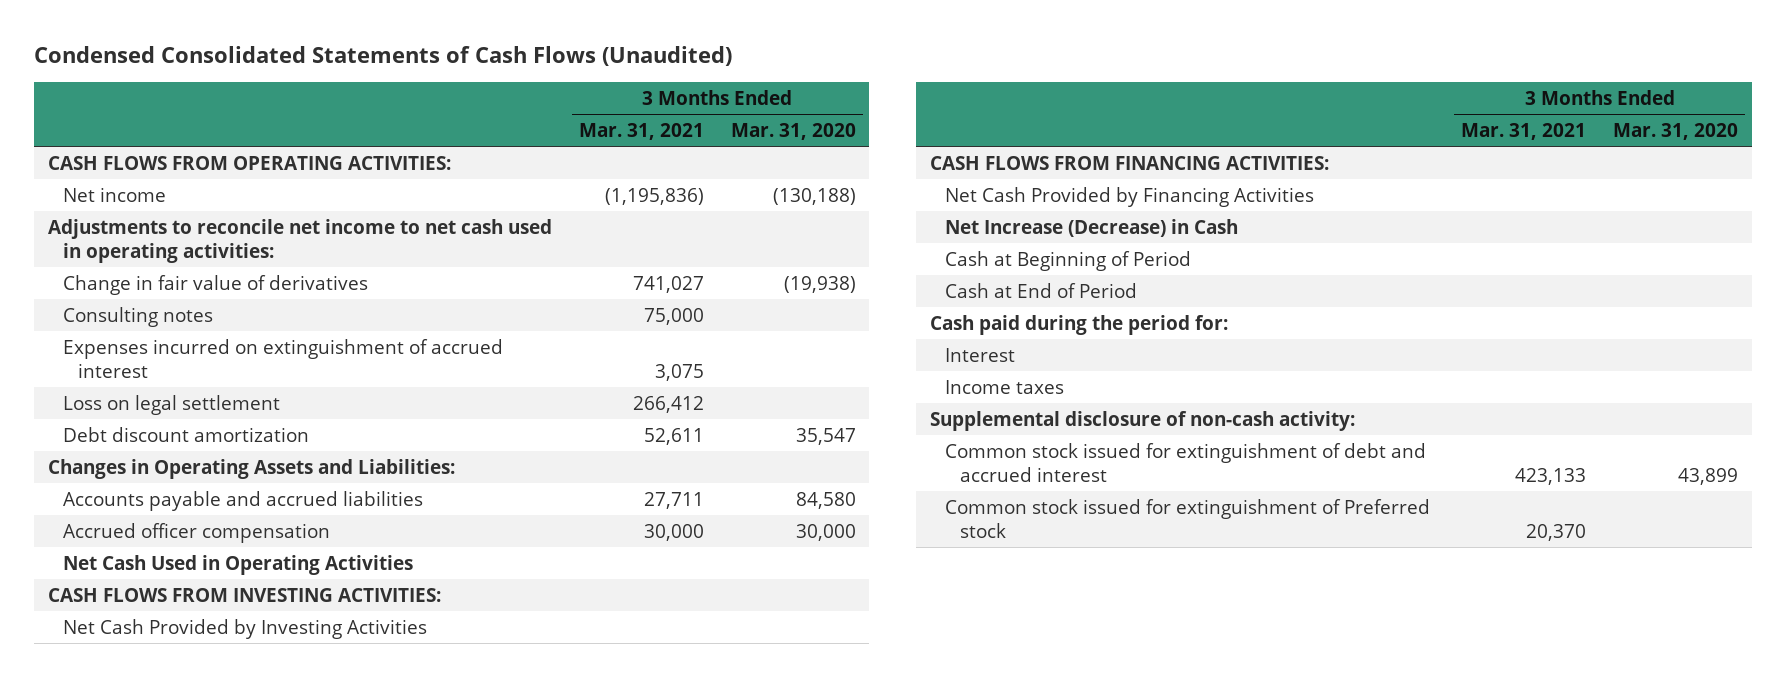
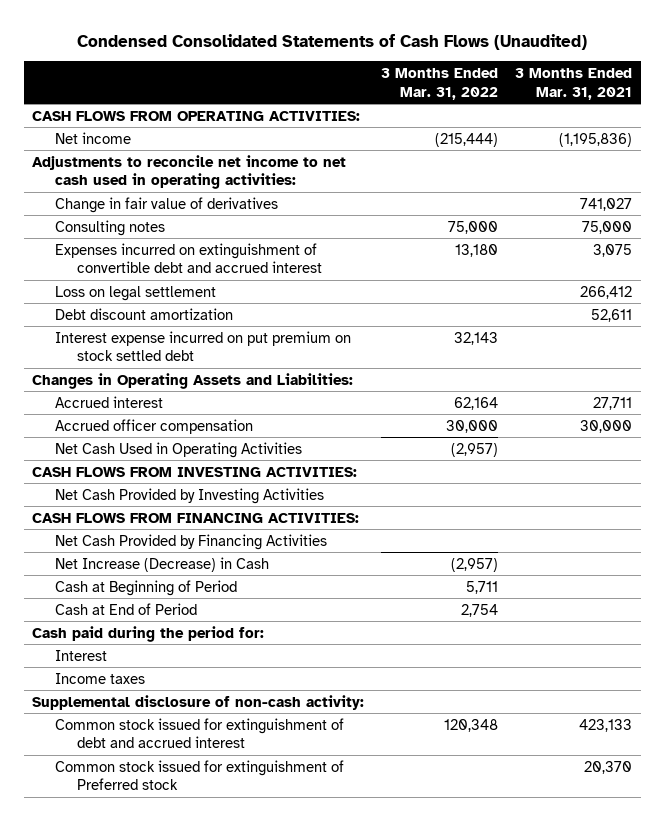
[730,123,856,141] Mar. 31, 2020 -> none
none -> [381,67,499,100] 3 Months Ended Mar. 31, 2022
[62,338,503,379] Expenses incurred on extinguishment of accrued interest -> [54,242,323,274] Expenses incurred on extinguishment of convertible debt and accrued interest
none -> [54,330,351,362] Interest expense incurred on put premium on stock settled debt
[62,490,423,511] Accounts payable and accrued liabilities -> [54,395,163,408] Accrued interest

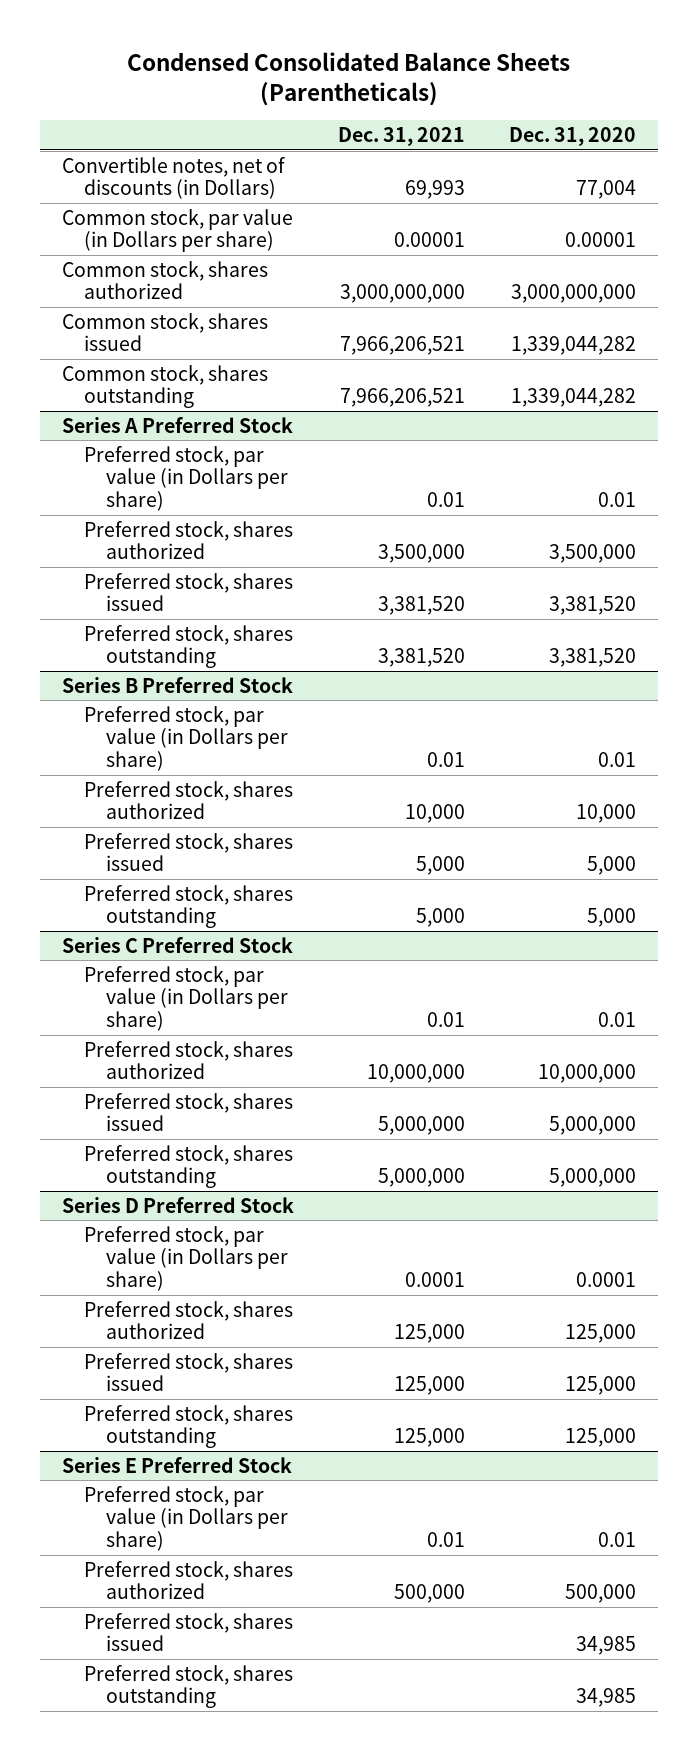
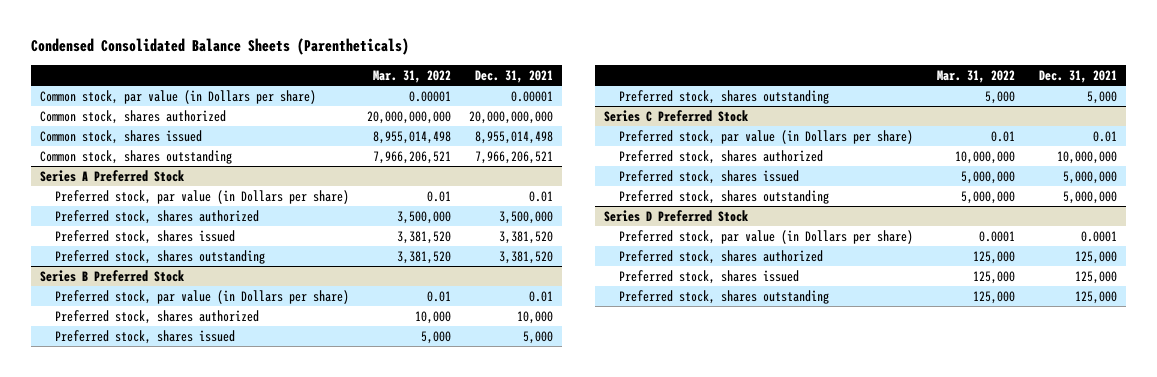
[508,127,636,147] Dec. 31, 2020 -> none
none -> [372,69,451,83] Mar. 31, 2022
[62,156,286,200] Convertible notes, net of discounts (in Dollars) -> none
[339,284,465,304] 3,000,000,000 -> [468,110,553,124] 20,000,000,000
[339,336,465,356] 7,966,206,521 -> [474,130,553,144] 8,955,014,498
[62,1456,293,1473] Series E Preferred Stock -> none
[83,1485,288,1551] Preferred stock, par value (in Dollars per share) -> none
[83,1560,293,1600] Preferred stock, shares authorized -> none
[83,1612,293,1652] Preferred stock, shares issued -> none
[83,1664,293,1709] Preferred stock, shares outstanding -> none

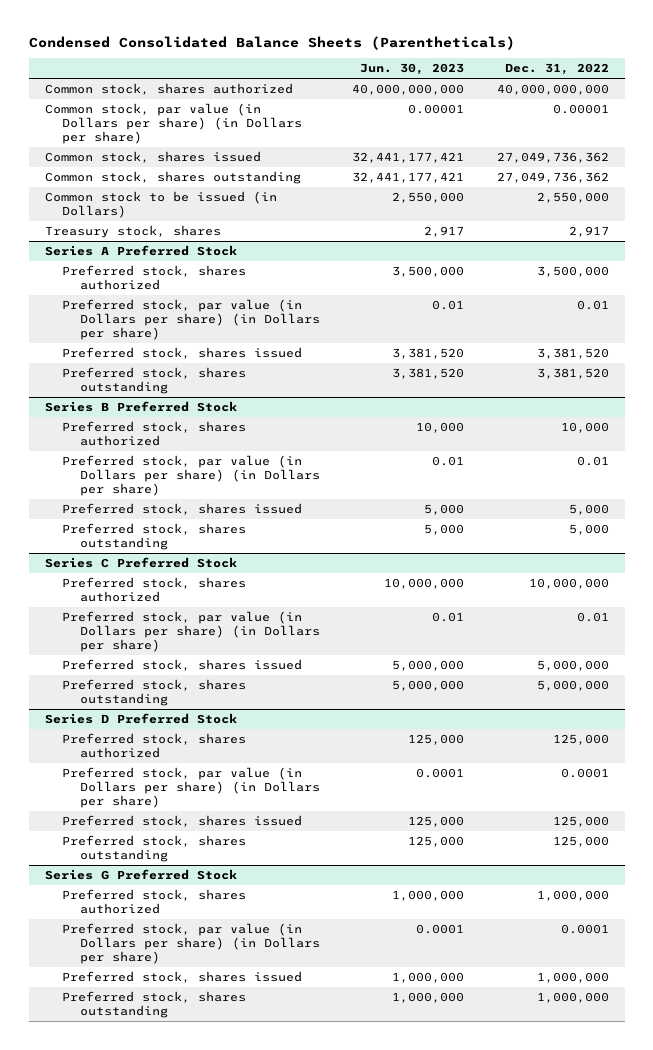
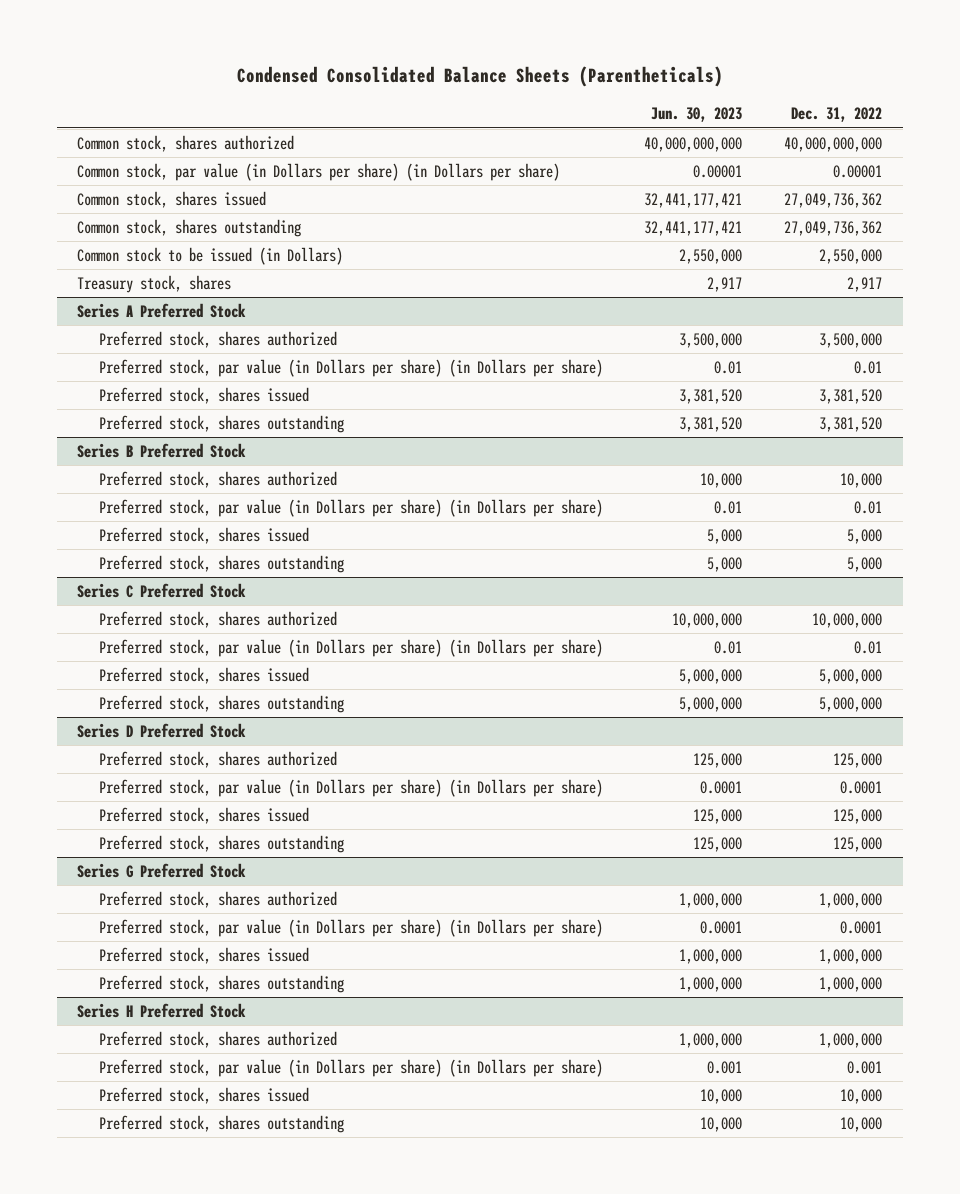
none -> [77,1003,247,1019] Series H Preferred Stock
none -> [98,1031,337,1049] Preferred stock, shares authorized
none -> [98,1059,603,1078] Preferred stock, par value (in Dollars per share) (in Dollars per share)
none -> [98,1087,309,1105] Preferred stock, shares issued
none -> [98,1115,344,1134] Preferred stock, shares outstanding

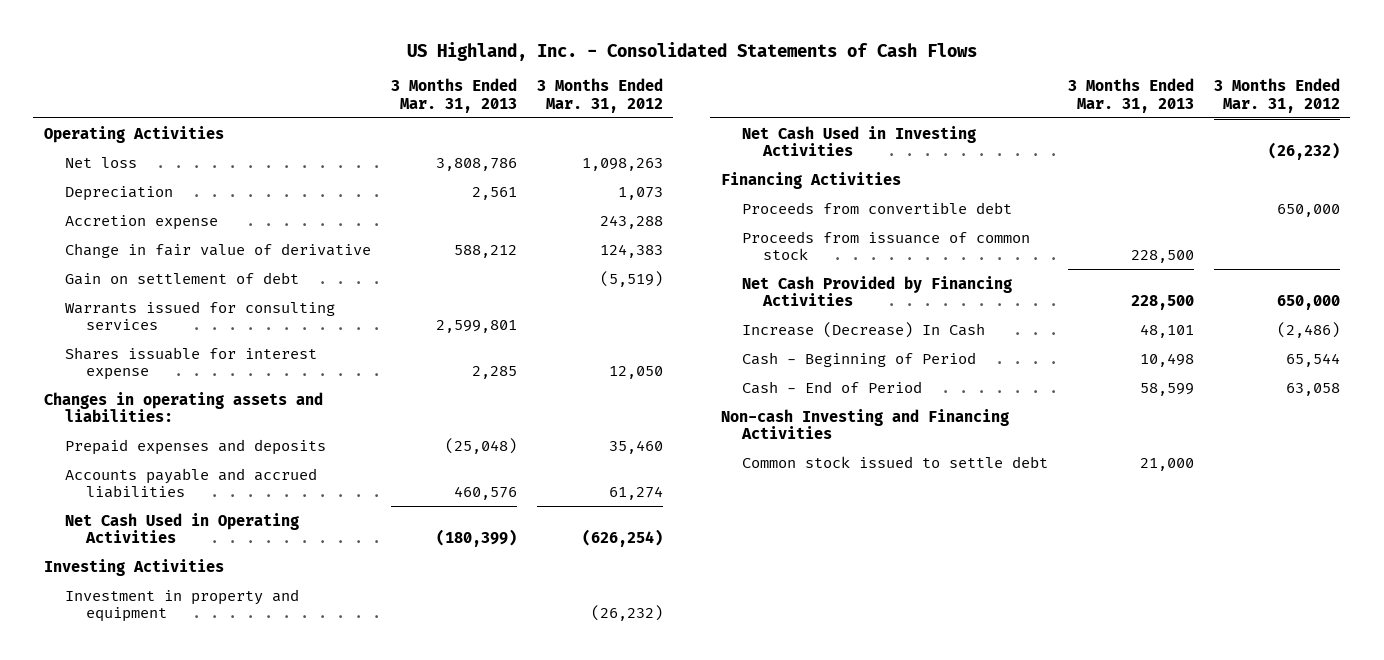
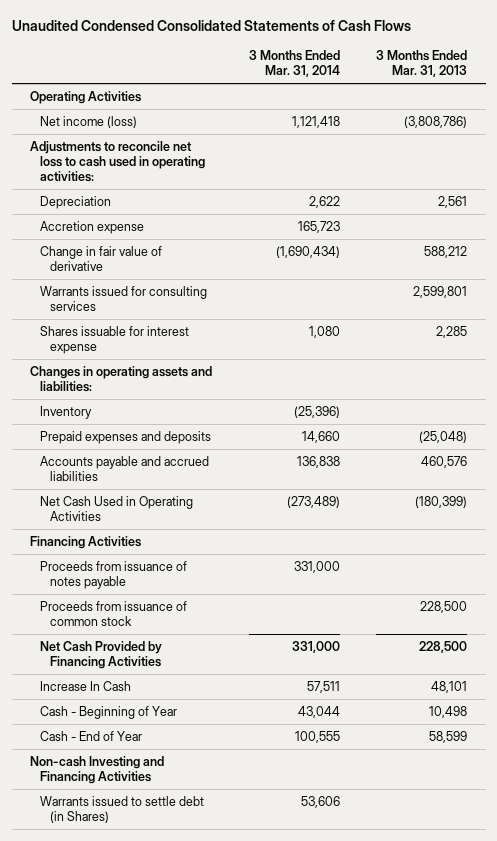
[406,41,977,61] US Highland, Inc. - Consolidated Statements of Cash Flows -> [11,19,411,31] Unaudited Condensed Consolidated Statements of Cash Flows
[537,78,664,113] 3 Months Ended Mar. 31, 2012 -> none
none -> [248,49,340,78] 3 Months Ended Mar. 31, 2014
[64,156,137,168] Net loss -> [40,115,138,128] Net income (loss)
[435,157,517,171] 3,808,786 -> [404,115,468,128] (3,808,786)
none -> [30,140,206,183] Adjustments to reconcile net loss to cash used in operating activities:
[64,271,299,285] Gain on settlement of debt -> none
none -> [40,405,93,419] Inventory
[43,558,224,576] Investing Activities -> none
[64,588,299,623] Investment in property and equipment -> none
[741,125,976,157] Net Cash Used in Investing Activities -> none
[741,201,1012,214] Proceeds from convertible debt -> none
none -> [40,560,188,590] Proceeds from issuance of notes payable
[741,321,985,338] Increase (Decrease) In Cash -> [40,680,132,691] Increase In Cash
[741,351,976,367] Cash - Beginning of Period -> [40,705,178,719] Cash - Beginning of Year
[741,380,922,394] Cash - End of Period -> [40,730,143,741] Cash - End of Year
[741,455,1048,468] Common stock issued to settle debt -> none
none -> [40,795,205,824] Warrants issued to settle debt (in Shares)

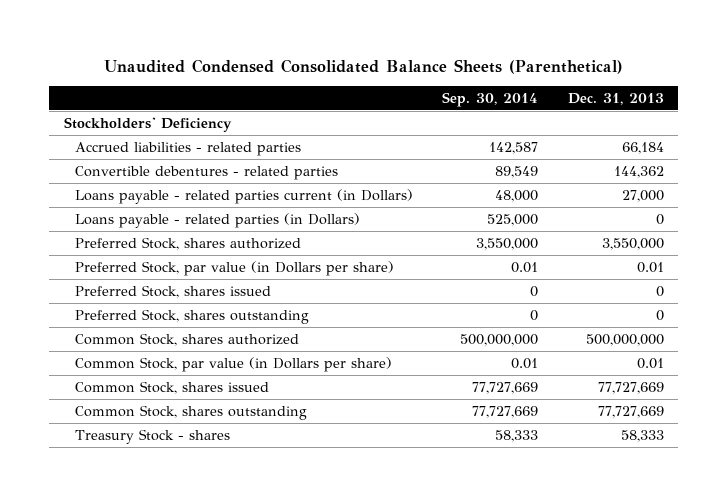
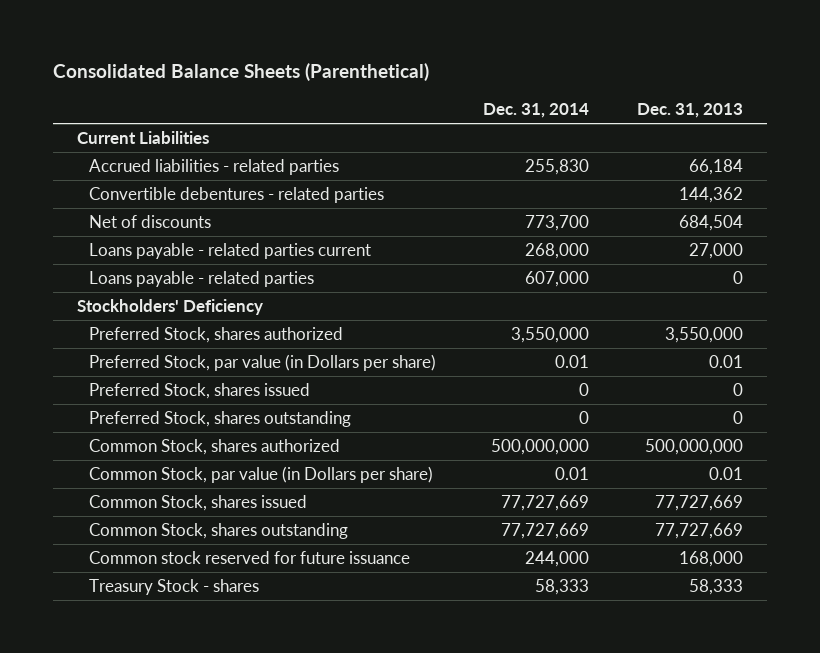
[103,58,623,74] Unaudited Condensed Consolidated Balance Sheets (Parenthetical) -> [52,63,429,82] Consolidated Balance Sheets (Parenthetical)
[442,91,539,107] Sep. 30, 2014 -> none
none -> [483,103,590,119] Dec. 31, 2014
none -> [76,131,209,145] Current Liabilities
none -> [88,215,211,229] Net of discounts
[75,188,414,204] Loans payable - related parties current (in Dollars) -> [88,243,371,260] Loans payable - related parties current
[75,212,361,228] Loans payable - related parties (in Dollars) -> [88,271,314,288] Loans payable - related parties
[64,116,233,132] Stockholders' Deficiency -> [76,299,263,316] Stockholders' Deficiency
none -> [88,551,410,565] Common stock reserved for future issuance

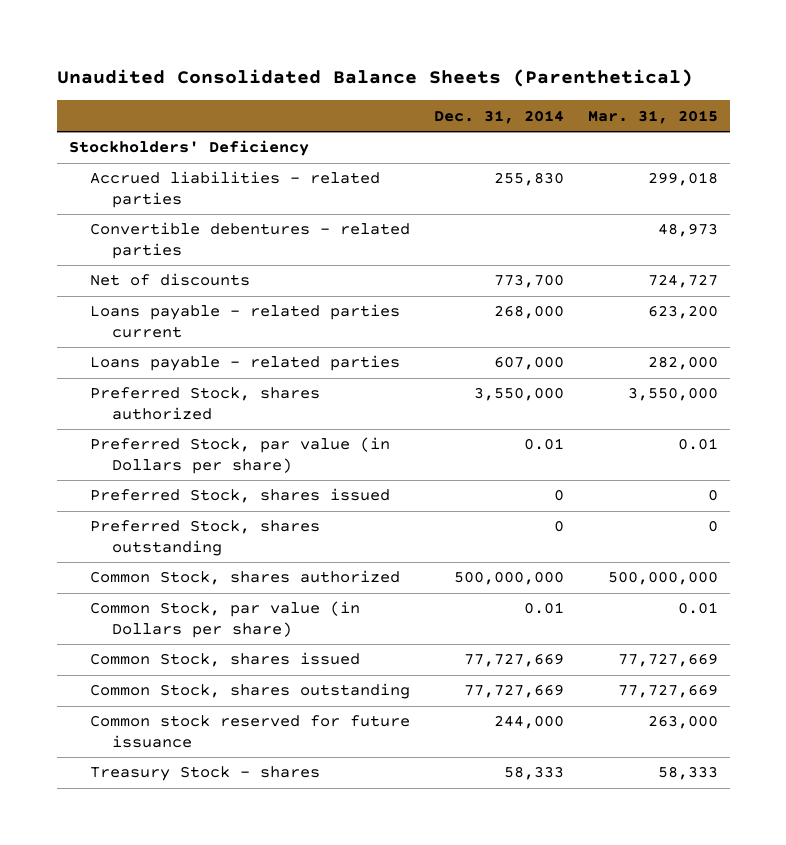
[52,63,429,82] Consolidated Balance Sheets (Parenthetical) -> [56,69,693,88] Unaudited Consolidated Balance Sheets (Parenthetical)
[637,103,744,119] Dec. 31, 2013 -> none
none -> [587,109,718,124] Mar. 31, 2015
[76,131,209,145] Current Liabilities -> none
[76,299,263,316] Stockholders' Deficiency -> [68,140,309,157] Stockholders' Deficiency

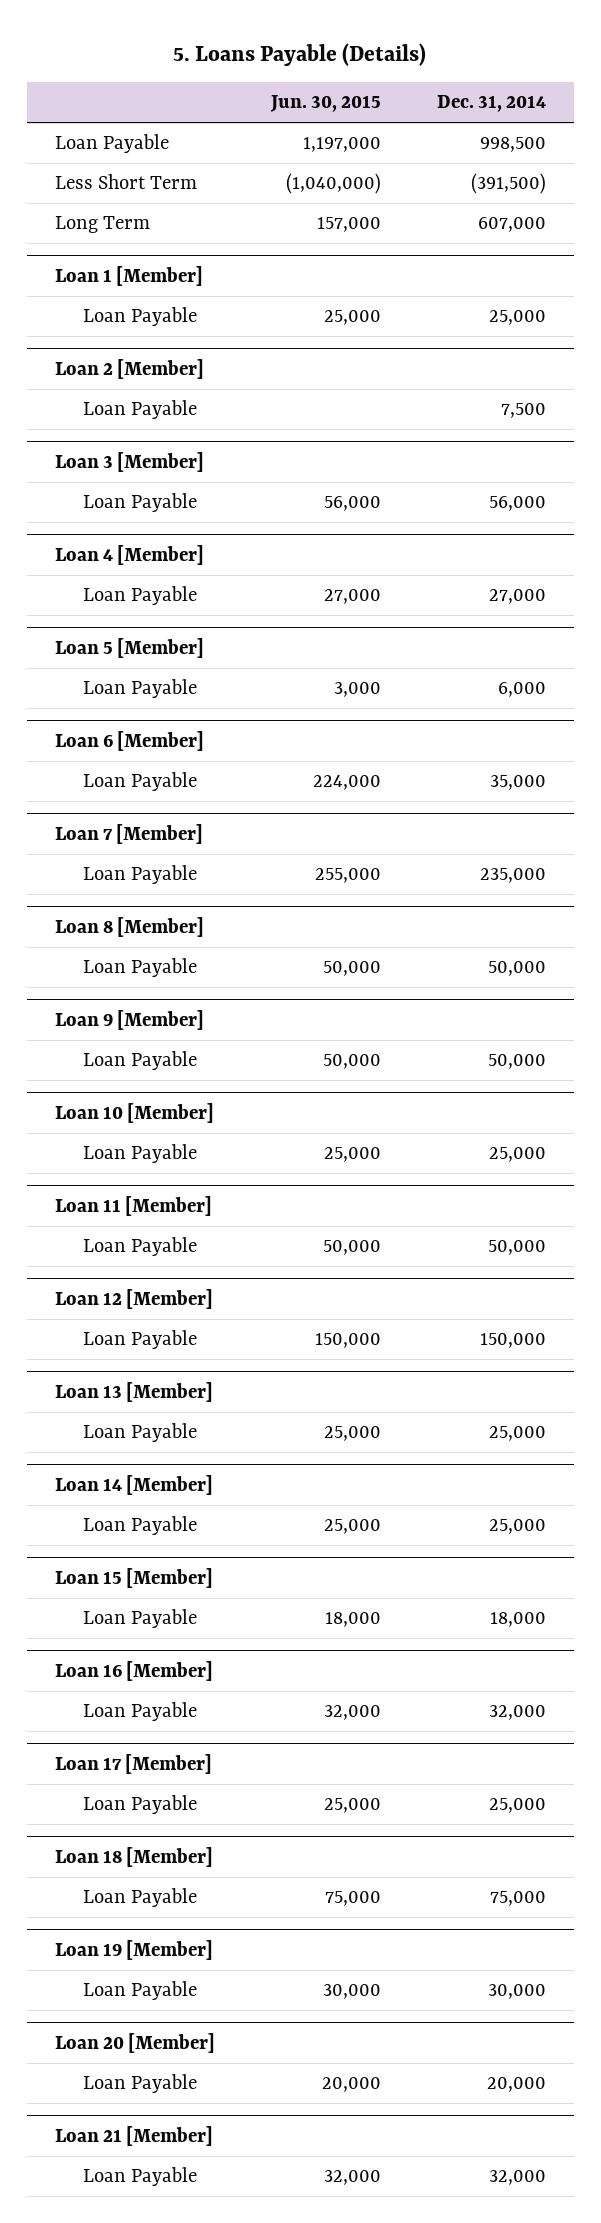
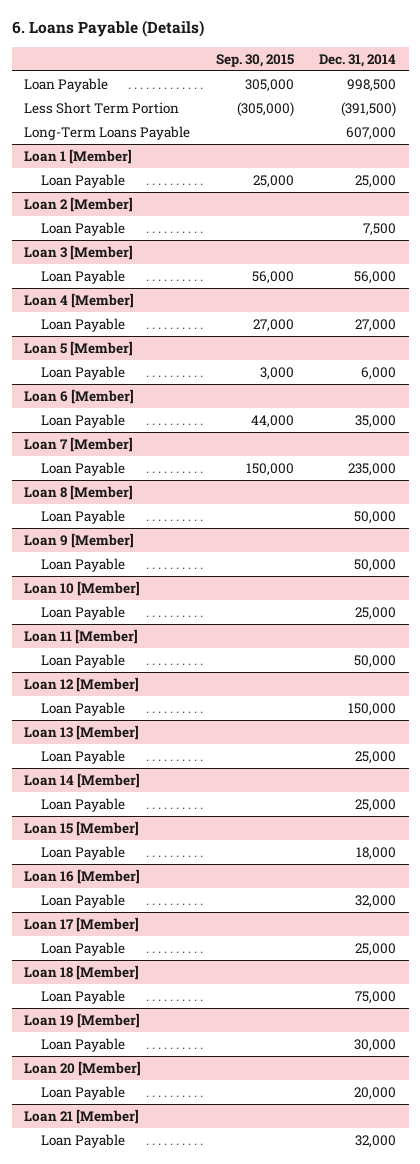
[173,42,427,66] 5. Loans Payable (Details) -> [11,20,204,38] 6. Loans Payable (Details)
[269,95,381,113] Jun. 30, 2015 -> none
none -> [215,53,294,67] Sep. 30, 2015
[55,174,198,190] Less Short Term -> [24,101,180,114] Less Short Term Portion
[55,216,151,234] Long Term -> [24,125,191,140] Long-Term Loans Payable

